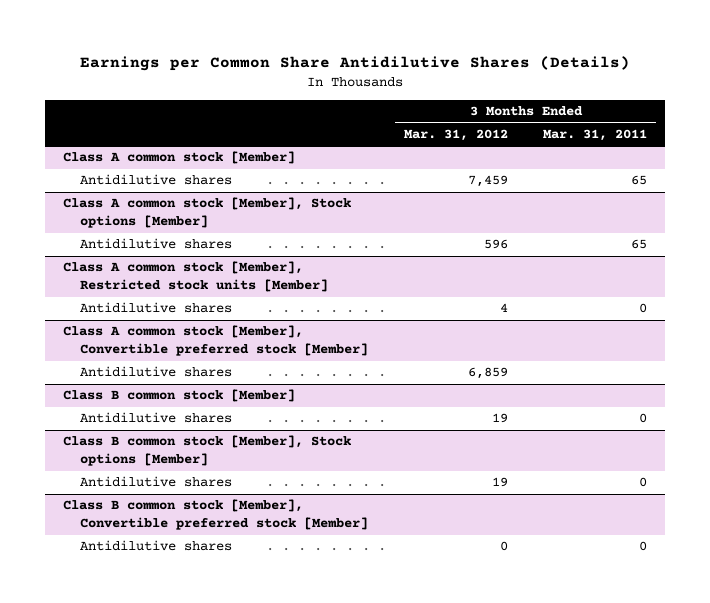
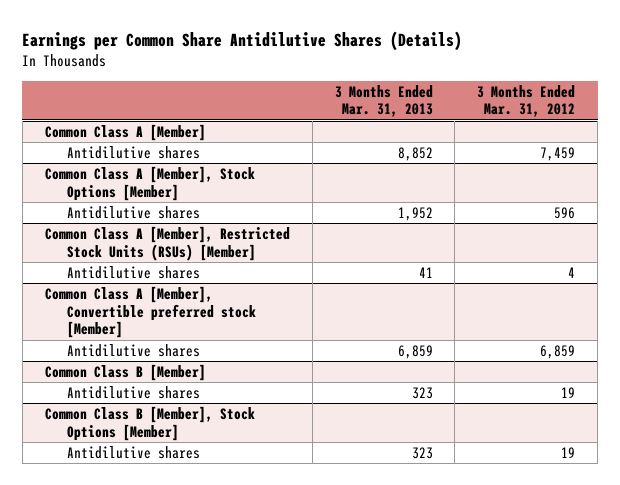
[543,128,648,141] Mar. 31, 2011 -> none
none -> [334,84,433,118] 3 Months Ended Mar. 31, 2013
[62,151,295,165] Class A common stock [Member] -> [44,123,206,141] Common Class A [Member]
[62,197,351,229] Class A common stock [Member], Stock options [Member] -> [44,165,255,201] Common Class A [Member], Stock Options [Member]
[62,261,329,293] Class A common stock [Member], Restricted stock units [Member] -> [44,225,290,261] Common Class A [Member], Restricted Stock Units (RSUs) [Member]
[62,325,369,357] Class A common stock [Member], Convertible preferred stock [Member] -> [44,285,257,339] Common Class A [Member], Convertible preferred stock [Member]
[62,389,295,403] Class B common stock [Member] -> [44,363,206,381] Common Class B [Member]
[62,435,351,467] Class B common stock [Member], Stock options [Member] -> [44,405,255,441] Common Class B [Member], Stock Options [Member]
[62,499,369,531] Class B common stock [Member], Convertible preferred stock [Member] -> none
[80,540,233,552] Antidilutive shares -> none

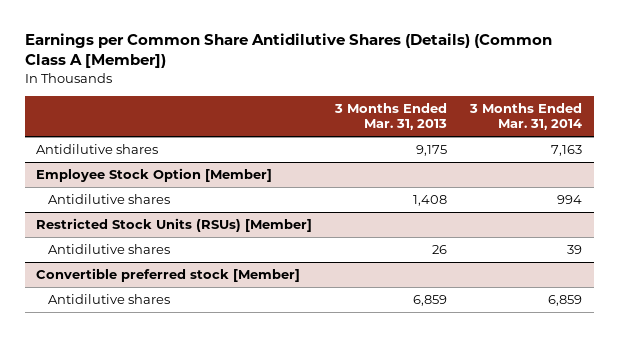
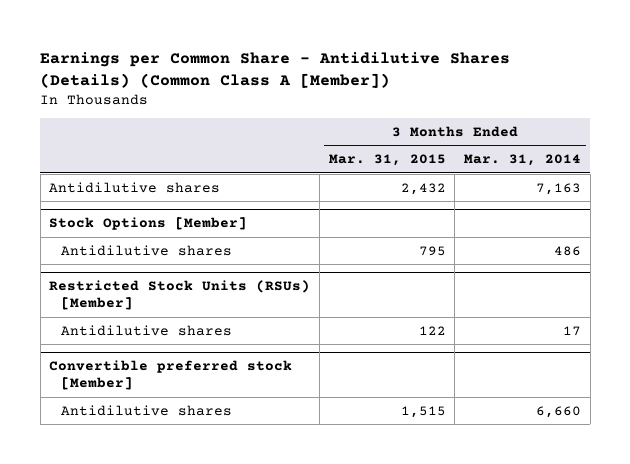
[24,33,552,69] Earnings per Common Share Antidilutive Shares (Details) (Common Class A [Member]) -> [40,51,511,88] Earnings per Common Share - Antidilutive Shares (Details) (Common Class A [Member])
[334,103,448,131] 3 Months Ended Mar. 31, 2013 -> none
none -> [328,154,446,167] Mar. 31, 2015
[36,167,273,182] Employee Stock Option [Member] -> [49,217,248,231] Stock Options [Member]
[557,194,583,204] 994 -> [553,245,581,256] 486
[567,244,583,254] 39 -> [562,325,581,336] 17
[548,294,583,306] 6,859 -> [535,405,581,418] 6,660

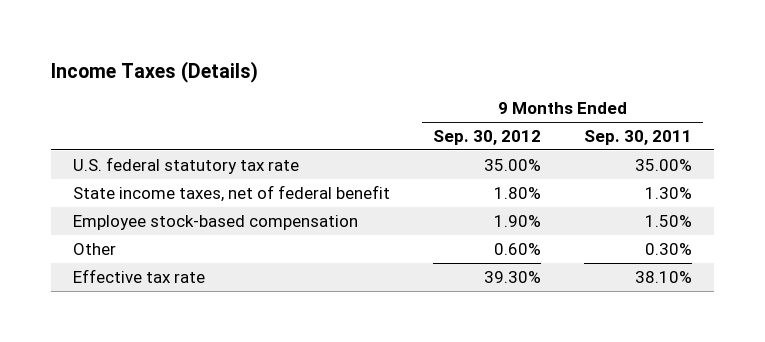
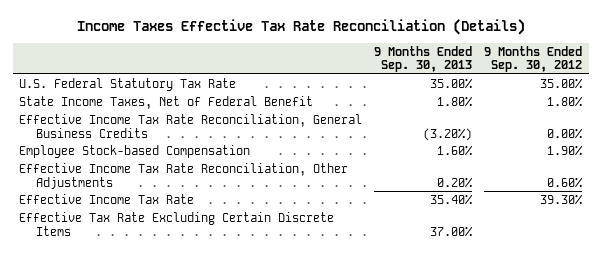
[51,60,259,83] Income Taxes (Details) -> [76,18,525,35] Income Taxes Effective Tax Rate Reconciliation (Details)
[584,130,693,146] Sep. 30, 2011 -> none
none -> [374,45,473,73] 9 Months Ended Sep. 30, 2013
[72,156,299,174] U.S. federal statutory tax rate -> [18,77,236,91] U.S. Federal Statutory Tax Rate
[72,184,390,202] State income taxes, net of federal benefit -> [18,95,313,109] State Income Taxes, Net of Federal Benefit
none -> [18,113,362,138] Effective Income Tax Rate Reconciliation, General Business Credits
[72,214,358,230] Employee stock-based compensation -> [18,144,250,158] Employee Stock-based Compensation
[72,242,116,255] Other -> [18,162,348,189] Effective Income Tax Rate Reconciliation, Other Adjustments
[72,268,205,283] Effective tax rate -> [18,193,194,204] Effective Income Tax Rate
none -> [18,211,334,236] Effective Tax Rate Excluding Certain Discrete Items

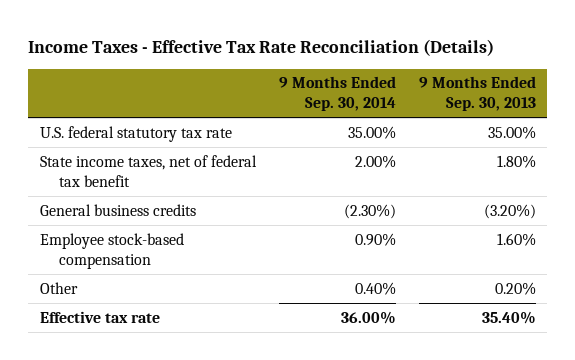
[76,18,525,35] Income Taxes Effective Tax Rate Reconciliation (Details) -> [28,38,495,56] Income Taxes - Effective Tax Rate Reconciliation (Details)
[484,45,583,73] 9 Months Ended Sep. 30, 2012 -> none
none -> [278,76,396,112] 9 Months Ended Sep. 30, 2014
[18,211,334,236] Effective Tax Rate Excluding Certain Discrete Items -> none
[18,77,236,91] U.S. Federal Statutory Tax Rate -> [39,125,232,142] U.S. federal statutory tax rate
[18,95,313,109] State Income Taxes, Net of Federal Benefit -> [39,154,257,187] State income taxes, net of federal tax benefit
[18,113,362,138] Effective Income Tax Rate Reconciliation, General Business Credits -> [39,203,196,216] General business credits
[18,144,250,158] Employee Stock-based Compensation -> [39,232,184,269] Employee stock-based compensation
[18,162,348,189] Effective Income Tax Rate Reconciliation, Other Adjustments -> [39,281,78,294] Other
[18,193,194,204] Effective Income Tax Rate -> [39,310,160,323] Effective tax rate

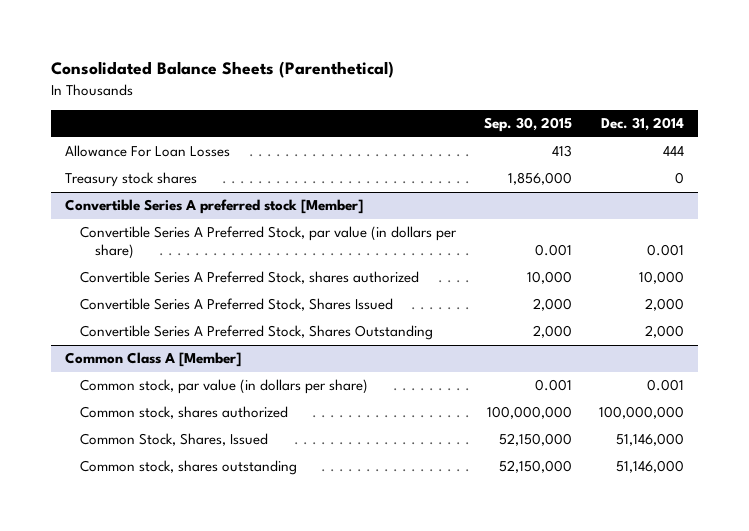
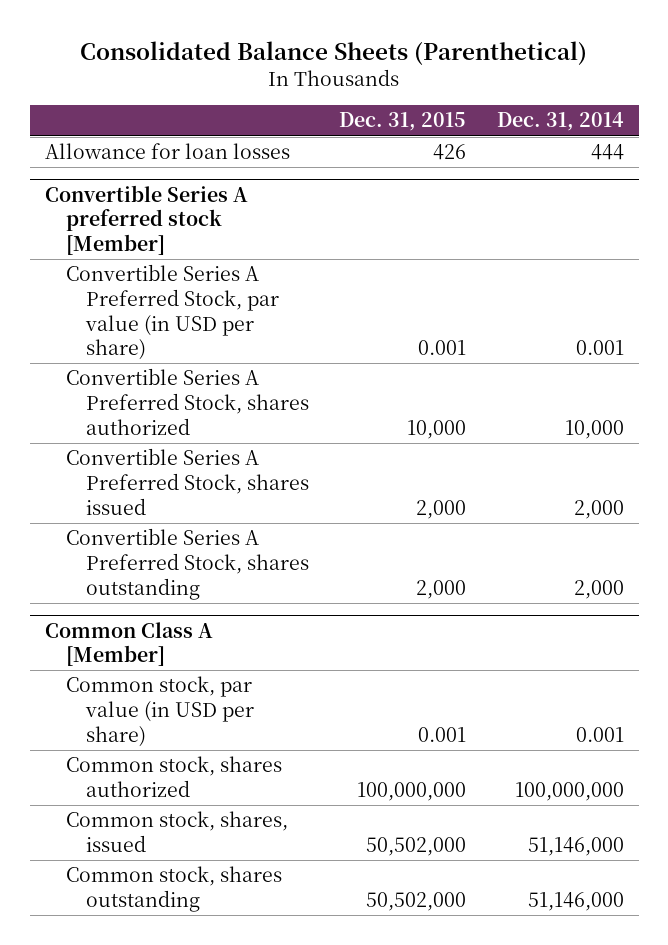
[483,117,572,133] Sep. 30, 2015 -> none
none -> [339,112,467,132] Dec. 31, 2015
[64,172,197,188] Treasury stock shares -> none
[64,145,230,158] Allowance For Loan Losses -> [44,143,290,160] Allowance for loan losses
[79,226,457,260] Convertible Series A Preferred Stock, par value (in dollars per share) -> [65,264,280,361] Convertible Series A Preferred Stock, par value (in USD per share)
[79,298,393,312] Convertible Series A Preferred Stock, Shares Issued -> [65,448,310,515] Convertible Series A Preferred Stock, shares issued
[79,325,433,341] Convertible Series A Preferred Stock, Shares Outstanding -> [65,528,310,600] Convertible Series A Preferred Stock, shares outstanding
[79,379,368,395] Common stock, par value (in dollars per share) -> [65,676,255,747] Common stock, par value (in USD per share)
[79,433,268,447] Common Stock, Shares, Issued -> [65,811,288,852] Common stock, shares, issued

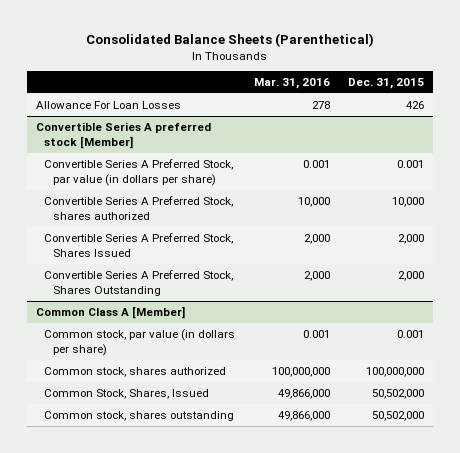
[496,112,624,132] Dec. 31, 2014 -> none
none -> [253,77,330,89] Mar. 31, 2016
[44,143,290,160] Allowance for loan losses -> [35,101,181,110] Allowance For Loan Losses
[65,264,280,361] Convertible Series A Preferred Stock, par value (in USD per share) -> [44,159,234,186] Convertible Series A Preferred Stock, par value (in dollars per share)
[65,448,310,515] Convertible Series A Preferred Stock, shares issued -> [44,233,234,257] Convertible Series A Preferred Stock, Shares Issued
[65,528,310,600] Convertible Series A Preferred Stock, shares outstanding -> [44,270,234,296] Convertible Series A Preferred Stock, Shares Outstanding
[65,676,255,747] Common stock, par value (in USD per share) -> [44,329,236,356] Common stock, par value (in dollars per share)
[65,811,288,852] Common stock, shares, issued -> [44,389,210,400] Common Stock, Shares, Issued

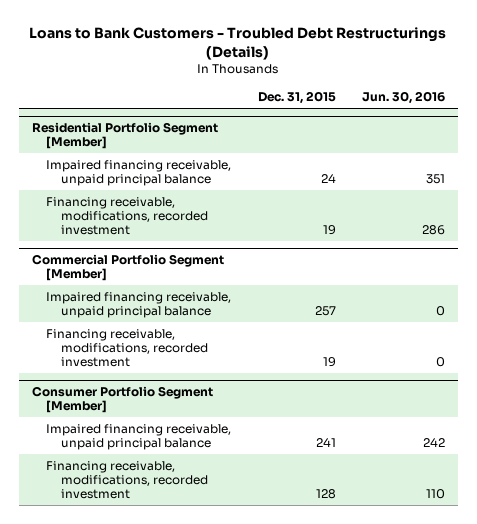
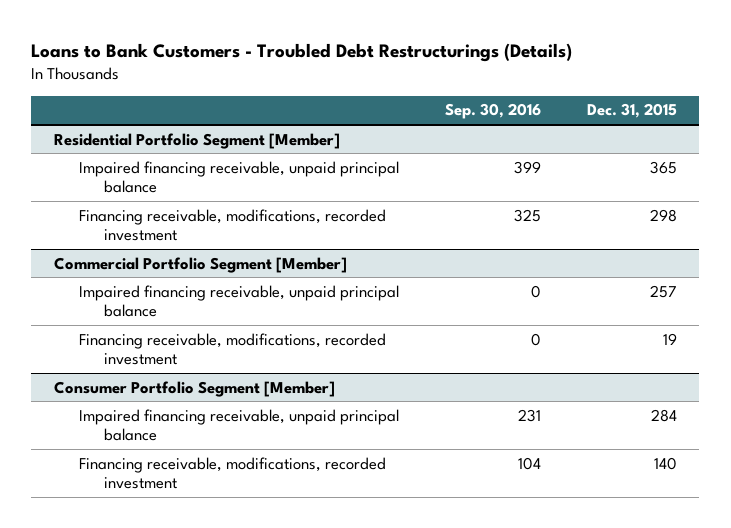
[361,91,445,105] Jun. 30, 2016 -> none
none -> [444,103,541,120] Sep. 30, 2016
[320,173,336,183] 24 -> [649,160,677,174] 365
[322,225,336,236] 19 -> [649,208,677,222] 298
[315,437,336,447] 241 -> [650,408,677,422] 284
[315,489,336,500] 128 -> [653,456,677,470] 140

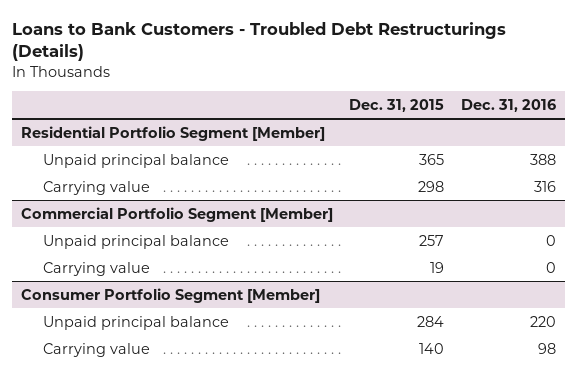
[444,103,541,120] Sep. 30, 2016 -> none
none -> [461,98,557,112] Dec. 31, 2016
[79,160,400,194] Impaired financing receivable, unpaid principal balance -> [42,153,229,168] Unpaid principal balance
[79,208,387,242] Financing receivable, modifications, recorded investment -> [42,180,150,195] Carrying value
[79,284,400,318] Impaired financing receivable, unpaid principal balance -> [42,234,229,249] Unpaid principal balance
[79,332,387,366] Financing receivable, modifications, recorded investment -> [42,261,150,276] Carrying value
[79,408,400,442] Impaired financing receivable, unpaid principal balance -> [42,315,229,330] Unpaid principal balance
[79,456,387,490] Financing receivable, modifications, recorded investment -> [42,342,150,357] Carrying value

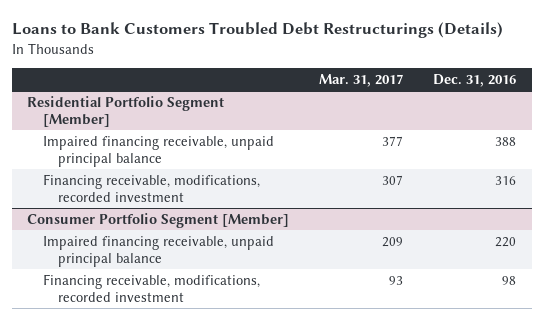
[12,21,507,62] Loans to Bank Customers - Troubled Debt Restructurings (Details) -> [12,22,504,39] Loans to Bank Customers Troubled Debt Restructurings (Details)
[349,98,445,112] Dec. 31, 2015 -> none
none -> [319,73,404,87] Mar. 31, 2017
[20,206,333,222] Commercial Portfolio Segment [Member] -> none
[42,234,229,249] Unpaid principal balance -> none
[42,261,150,276] Carrying value -> none
[42,153,229,168] Unpaid principal balance -> [42,135,274,167] Impaired financing receivable, unpaid principal balance
[42,180,150,195] Carrying value -> [42,173,260,202] Financing receivable, modifications, recorded investment
[42,315,229,330] Unpaid principal balance -> [42,235,274,267] Impaired financing receivable, unpaid principal balance
[42,342,150,357] Carrying value -> [42,273,260,302] Financing receivable, modifications, recorded investment

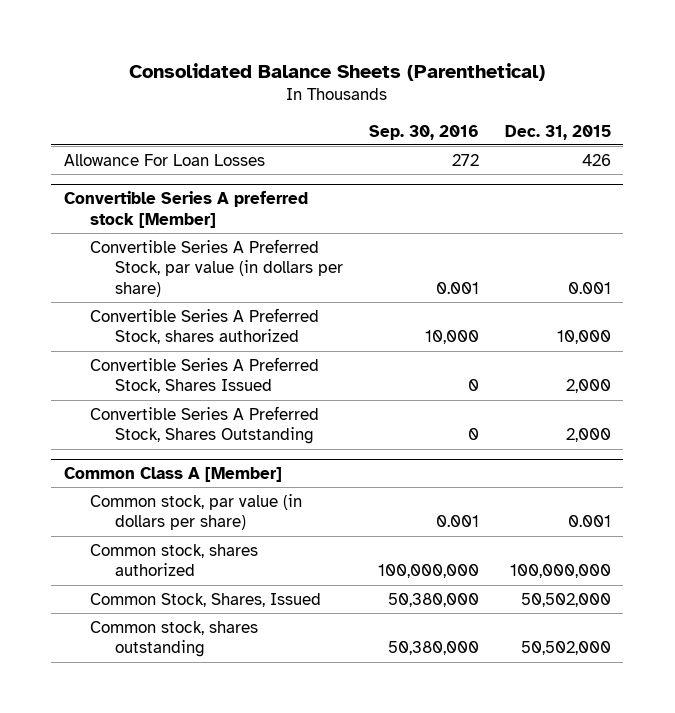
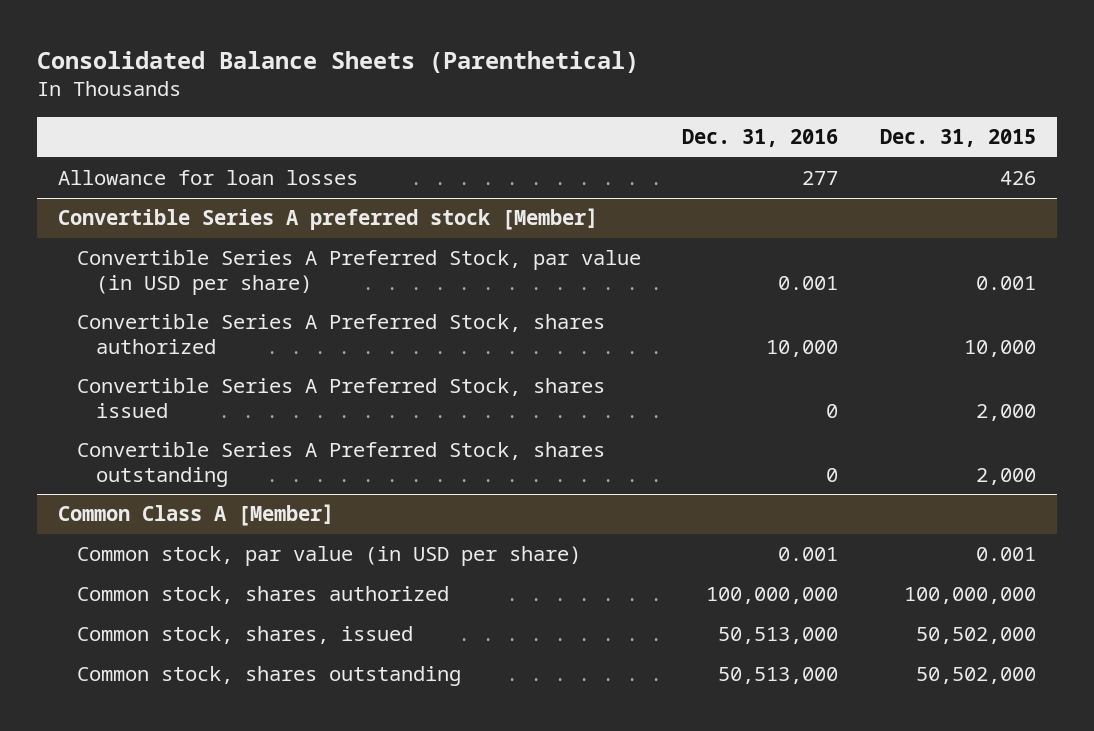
[368,124,479,140] Sep. 30, 2016 -> none
none -> [682,129,839,148] Dec. 31, 2016
[64,153,266,166] Allowance For Loan Losses -> [57,170,358,186] Allowance for loan losses
[89,238,344,298] Convertible Series A Preferred Stock, par value (in dollars per share) -> [77,250,642,295] Convertible Series A Preferred Stock, par value (in USD per share)
[89,356,319,394] Convertible Series A Preferred Stock, Shares Issued -> [77,378,606,418] Convertible Series A Preferred Stock, shares issued
[89,405,319,445] Convertible Series A Preferred Stock, Shares Outstanding -> [77,442,606,487] Convertible Series A Preferred Stock, shares outstanding
[89,493,302,531] Common stock, par value (in dollars per share) -> [77,546,582,567] Common stock, par value (in USD per share)
[89,592,321,607] Common Stock, Shares, Issued -> [77,626,414,645] Common stock, shares, issued

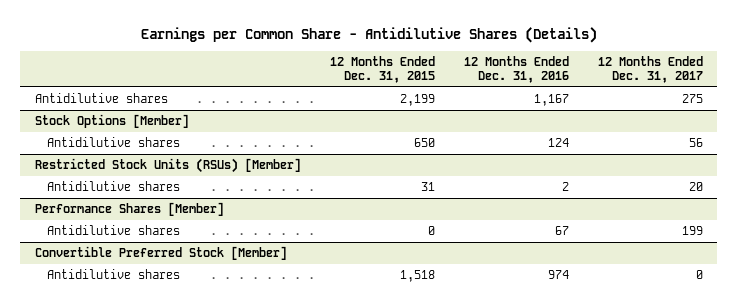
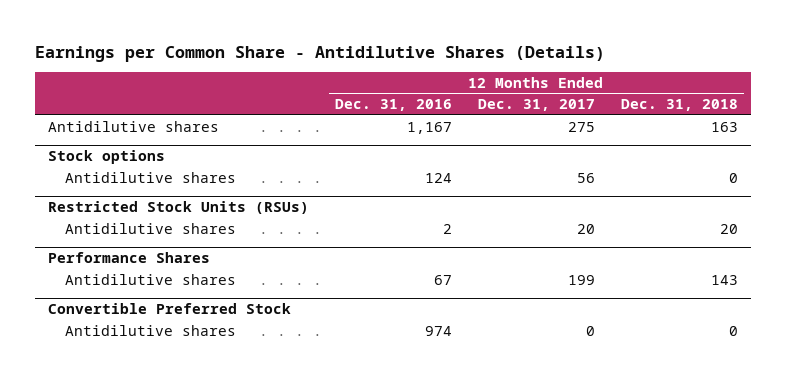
[329,55,435,83] 12 Months Ended Dec. 31, 2015 -> none
none -> [620,99,738,112] Dec. 31, 2018
[34,114,189,129] Stock Options [Member] -> [48,150,166,165] Stock options
[34,158,301,174] Restricted Stock Units (RSUs) [Member] -> [48,201,310,215] Restricted Stock Units (RSUs)
[34,202,224,217] Performance Shares [Member] -> [48,252,211,264] Performance Shares
[34,246,287,261] Convertible Preferred Stock [Member] -> [48,303,292,315] Convertible Preferred Stock

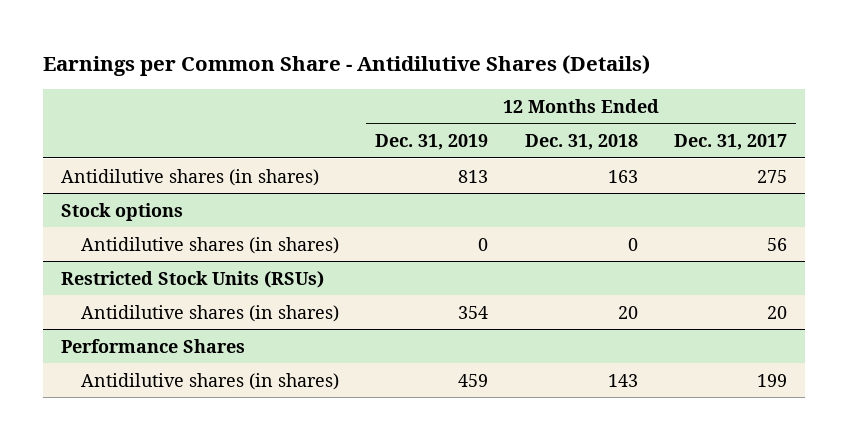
[335,99,453,112] Dec. 31, 2016 -> none
none -> [375,134,489,151] Dec. 31, 2019
[48,120,220,132] Antidilutive shares -> [61,168,320,186] Antidilutive shares (in shares)
[65,171,237,183] Antidilutive shares -> [81,236,340,254] Antidilutive shares (in shares)
[65,222,237,234] Antidilutive shares -> [81,304,340,322] Antidilutive shares (in shares)
[48,303,292,315] Convertible Preferred Stock -> none
[65,324,237,336] Antidilutive shares -> none
[65,273,237,285] Antidilutive shares -> [81,372,340,390] Antidilutive shares (in shares)

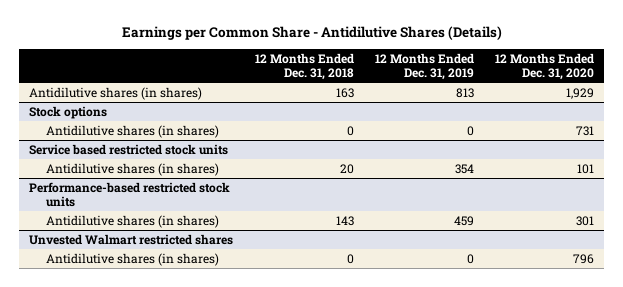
[673,134,787,151] Dec. 31, 2017 -> none
none -> [494,52,594,80] 12 Months Ended Dec. 31, 2020
[61,270,325,288] Restricted Stock Units (RSUs) -> [29,143,229,155] Service based restricted stock units
[61,338,246,353] Performance Shares -> [29,181,231,207] Performance-based restricted stock units
none -> [29,233,234,245] Unvested Walmart restricted shares
none -> [46,252,220,266] Antidilutive shares (in shares)

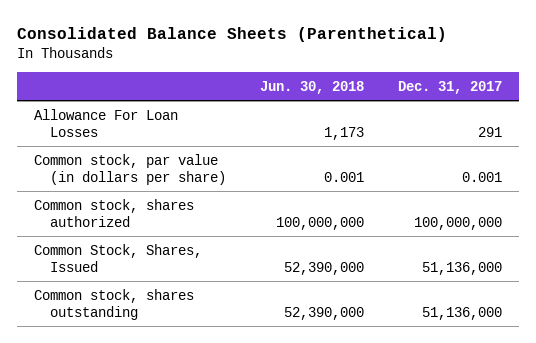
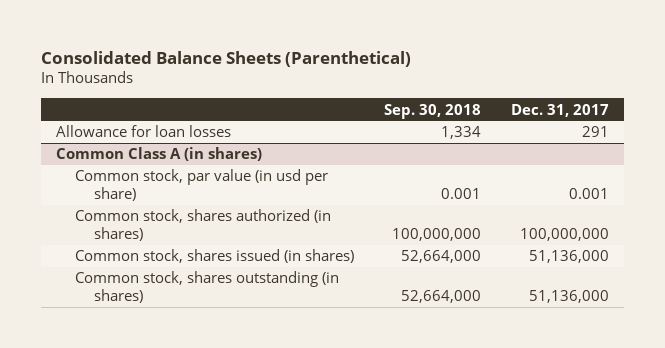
[259,80,364,94] Jun. 30, 2018 -> none
none -> [383,103,481,119] Sep. 30, 2018
[34,108,179,138] Allowance For Loan Losses -> [55,125,231,138] Allowance for loan losses
none -> [55,147,262,162] Common Class A (in shares)
[34,153,226,186] Common stock, par value (in dollars per share) -> [74,169,328,202] Common stock, par value (in usd per share)
[34,198,195,228] Common stock, shares authorized -> [74,209,331,242] Common stock, shares authorized (in shares)
[34,243,203,273] Common Stock, Shares, Issued -> [74,249,354,264] Common stock, shares issued (in shares)
[34,288,195,321] Common stock, shares outstanding -> [74,271,339,304] Common stock, shares outstanding (in shares)

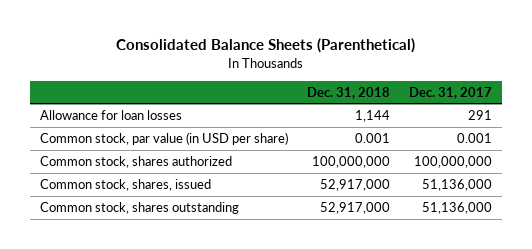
[383,103,481,119] Sep. 30, 2018 -> none
none -> [306,86,390,99] Dec. 31, 2018
[55,147,262,162] Common Class A (in shares) -> none
[74,169,328,202] Common stock, par value (in usd per share) -> [39,131,288,145] Common stock, par value (in USD per share)
[74,209,331,242] Common stock, shares authorized (in shares) -> [39,155,232,168] Common stock, shares authorized
[74,249,354,264] Common stock, shares issued (in shares) -> [39,178,211,191] Common stock, shares, issued
[74,271,339,304] Common stock, shares outstanding (in shares) -> [39,201,239,214] Common stock, shares outstanding

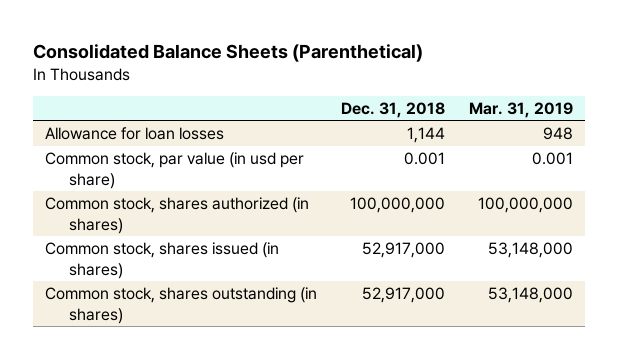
[409,86,493,99] Dec. 31, 2017 -> none
none -> [468,101,573,118] Mar. 31, 2019
[39,131,288,145] Common stock, par value (in USD per share) -> [44,151,304,189] Common stock, par value (in usd per share)
[39,155,232,168] Common stock, shares authorized -> [44,196,309,234] Common stock, shares authorized (in shares)
[39,178,211,191] Common stock, shares, issued -> [44,241,279,279] Common stock, shares issued (in shares)
[39,201,239,214] Common stock, shares outstanding -> [44,286,317,324] Common stock, shares outstanding (in shares)

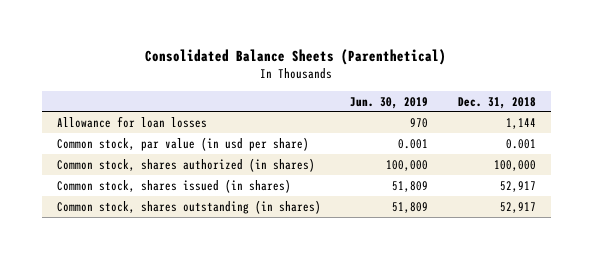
[468,101,573,118] Mar. 31, 2019 -> none
none -> [350,96,429,109] Jun. 30, 2019
[349,196,445,213] 100,000,000 -> [493,159,536,171] 100,000
[361,241,445,258] 52,917,000 -> [499,180,536,192] 52,917
[361,286,445,303] 52,917,000 -> [499,201,536,213] 52,917

